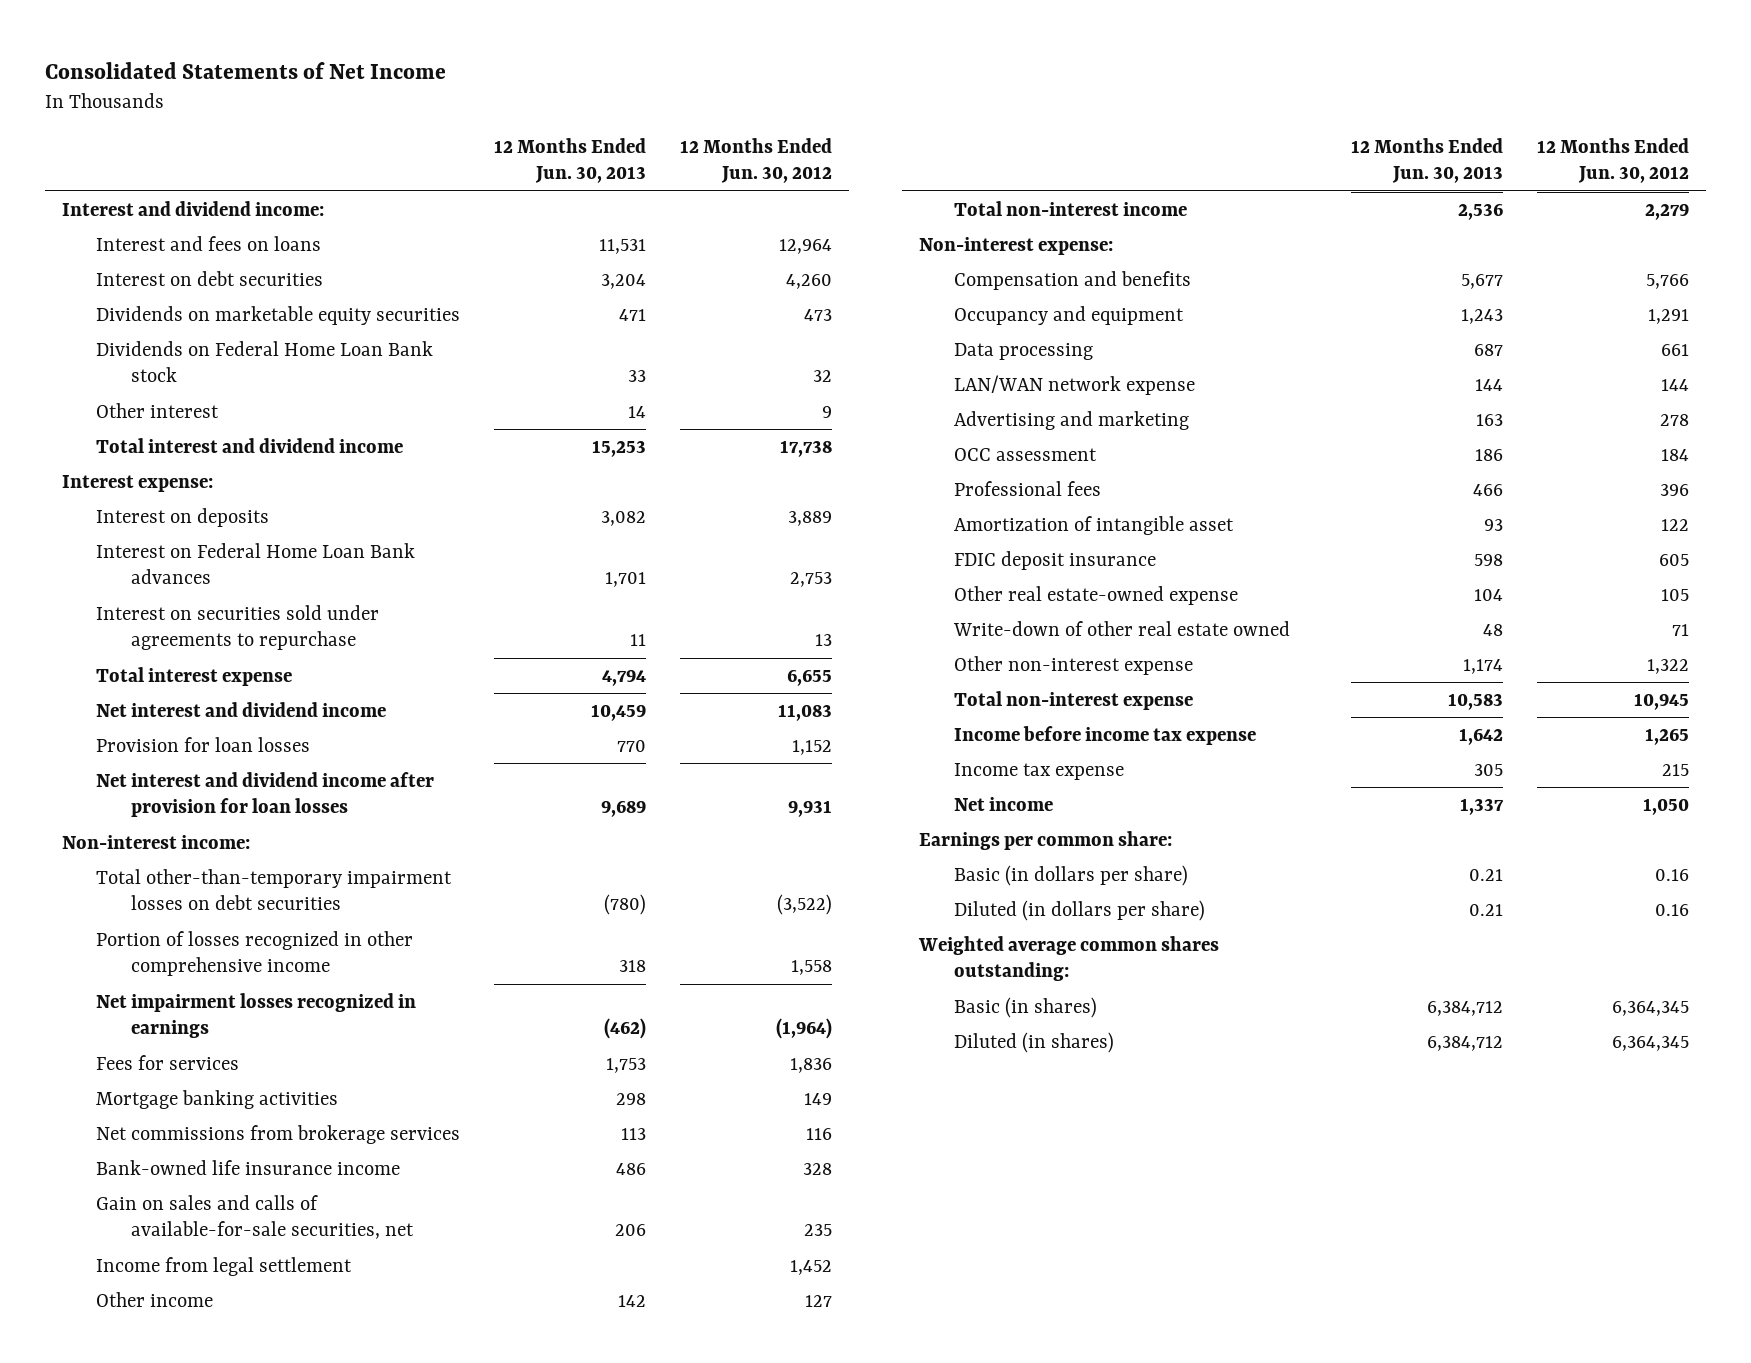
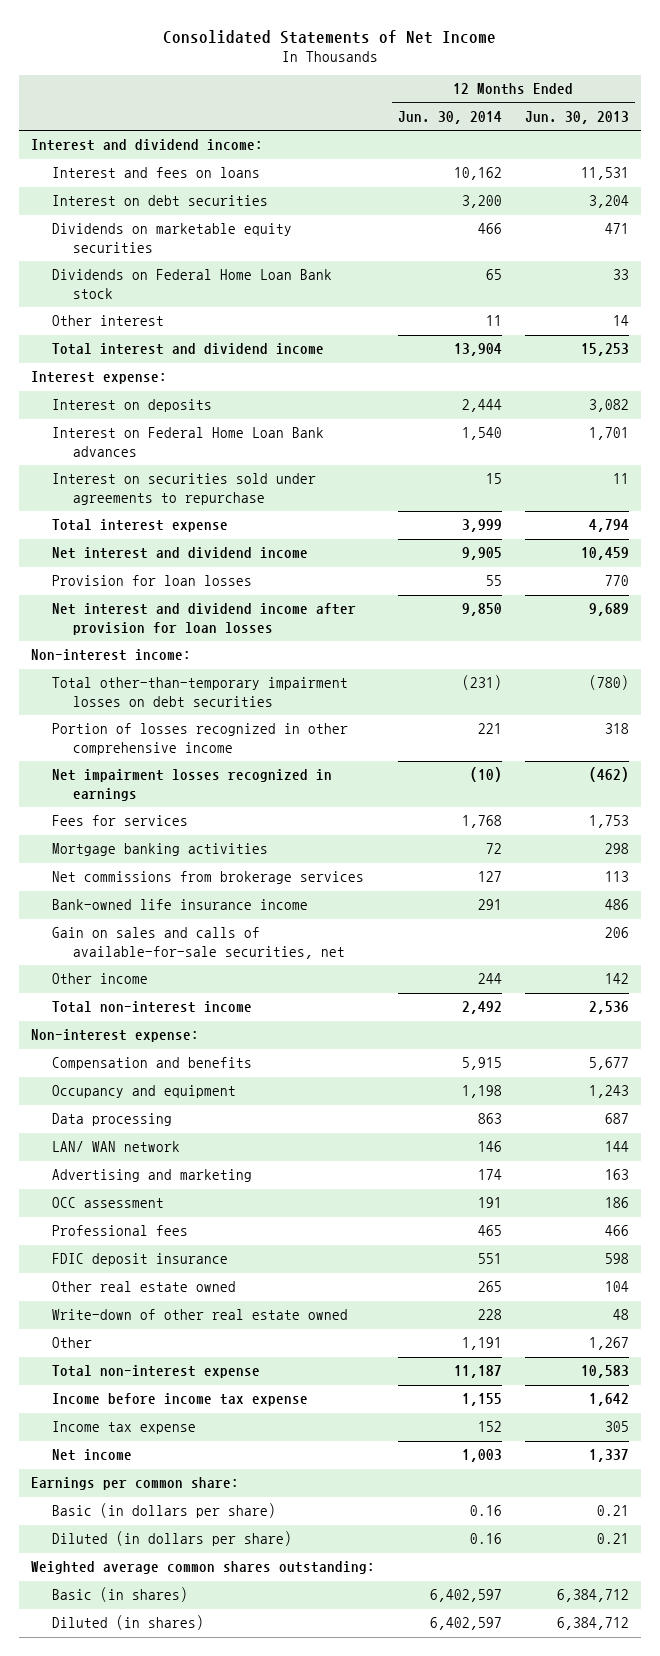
[679,137,832,184] 12 Months Ended Jun. 30, 2012 -> none
none -> [397,111,502,125] Jun. 30, 2014
[96,1256,353,1276] Income from legal settlement -> none
[953,374,1195,395] LAN/WAN network expense -> [52,1141,181,1153] LAN/ WAN network
[953,515,1234,535] Amortization of intangible asset -> none
[953,585,1238,605] Other real estate-owned expense -> [52,1281,237,1293] Other real estate owned
[953,655,1193,675] Other non-interest expense -> [52,1337,93,1349] Other
[1463,658,1504,674] 1,174 -> [588,1337,629,1351] 1,267

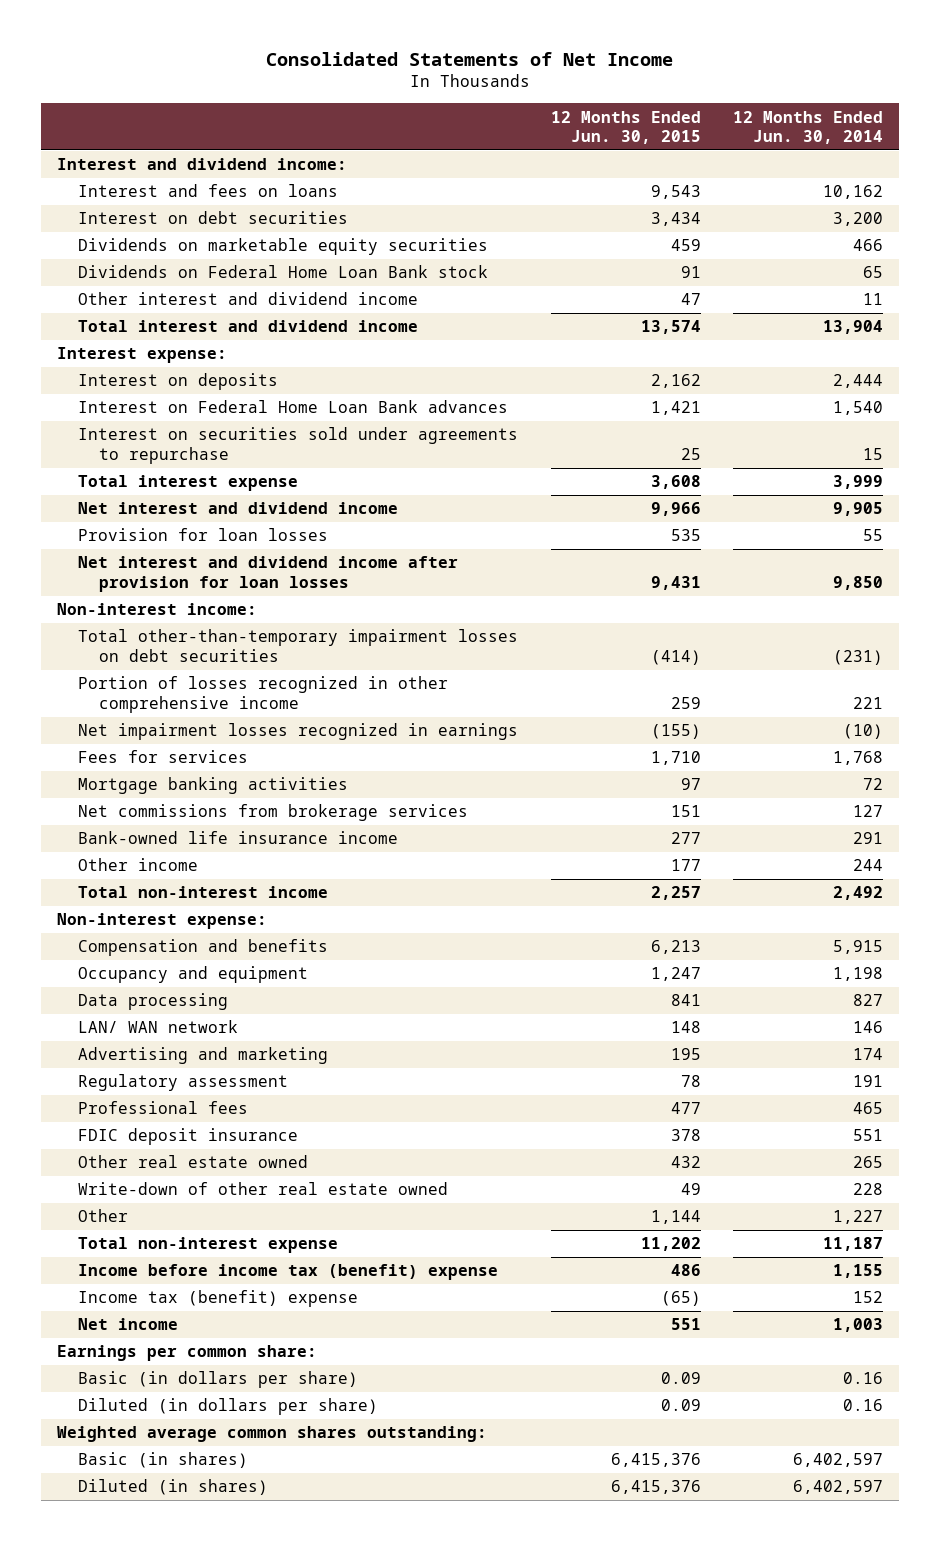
[524,111,629,125] Jun. 30, 2013 -> none
none -> [550,110,701,145] 12 Months Ended Jun. 30, 2015
[52,315,165,327] Other interest -> [77,292,418,306] Other interest and dividend income
[52,927,346,959] Gain on sales and calls of available-for-sale securities, net -> none
[477,1113,502,1125] 863 -> [853,994,884,1007] 827
[52,1197,165,1209] OCC assessment -> [77,1074,288,1092] Regulatory assessment
[461,1337,502,1351] 1,191 -> [833,1210,884,1225] 1,227
[52,1393,309,1407] Income before income tax expense -> [77,1264,498,1281] Income before income tax (benefit) expense
[52,1421,197,1435] Income tax expense -> [77,1290,358,1308] Income tax (benefit) expense

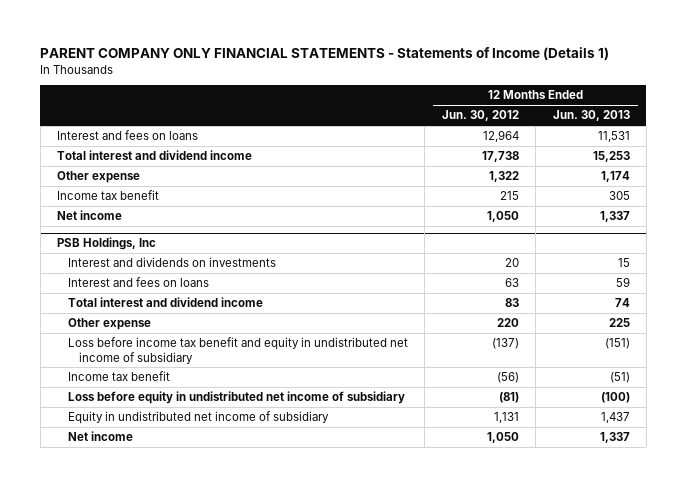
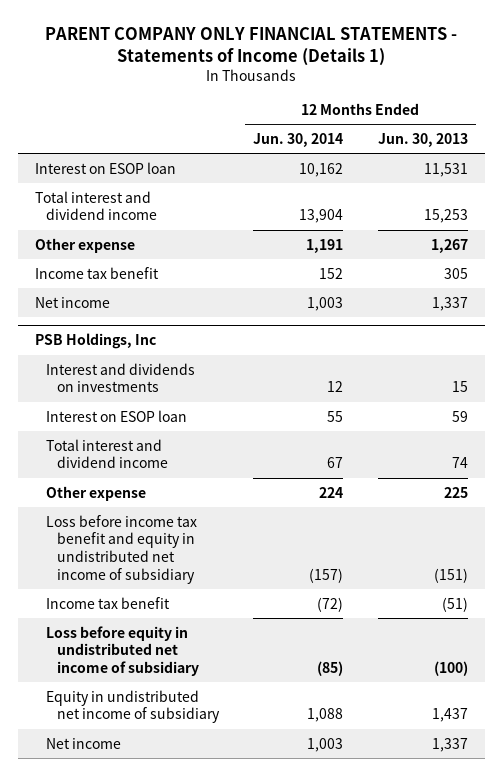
[441,110,519,122] Jun. 30, 2012 -> none
none -> [253,132,344,147] Jun. 30, 2014
[56,130,198,141] Interest and fees on loans -> [35,161,177,174] Interest on ESOP loan
[600,171,630,183] 1,174 -> [430,238,468,253] 1,267
[67,277,209,288] Interest and fees on loans -> [46,409,188,422] Interest on ESOP loan

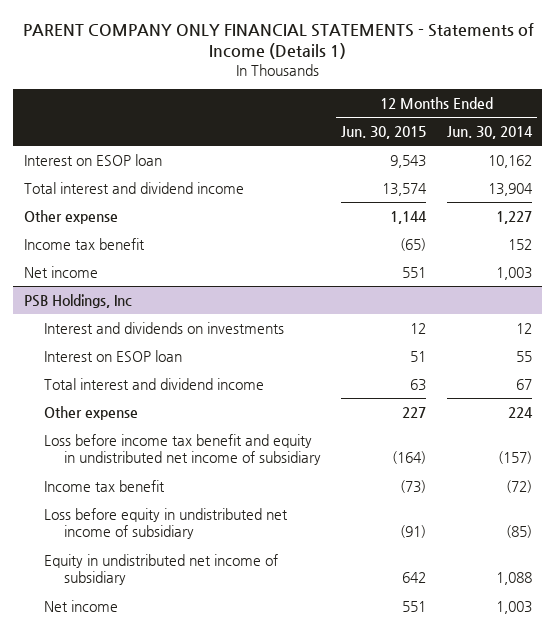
[377,132,468,147] Jun. 30, 2013 -> none
none -> [341,126,427,140] Jun. 30, 2015
[306,238,344,253] 1,191 -> [496,210,533,224] 1,227

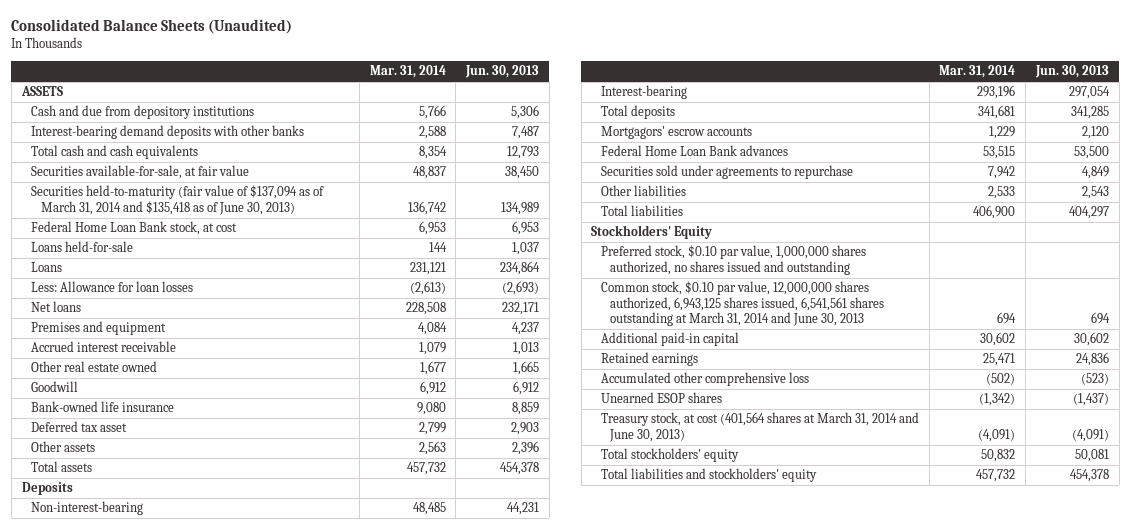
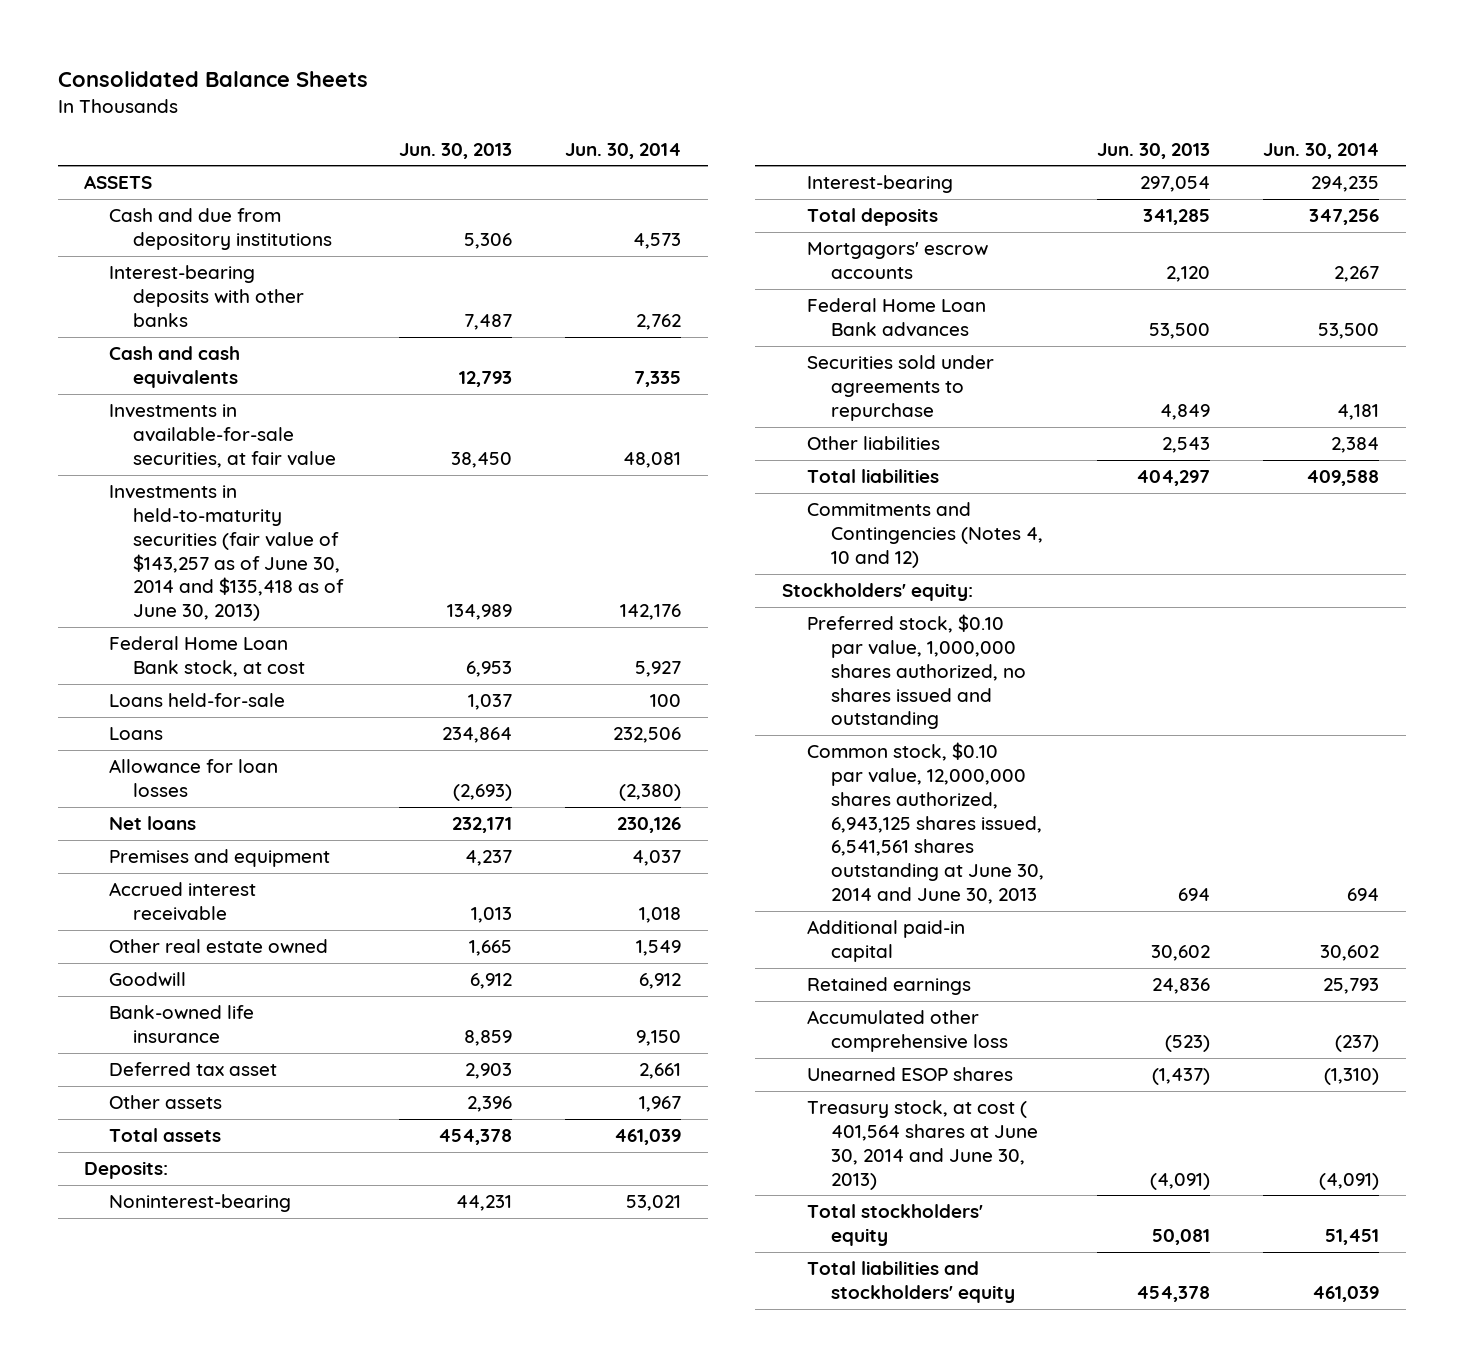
[11,19,293,35] Consolidated Balance Sheets (Unaudited) -> [57,71,368,88] Consolidated Balance Sheets
[369,65,446,79] Mar. 31, 2014 -> none
none -> [565,142,682,159] Jun. 30, 2014
[31,125,305,140] Interest-bearing demand deposits with other banks -> [108,265,305,327] Interest-bearing deposits with other banks
[31,145,199,160] Total cash and cash equivalents -> [108,346,240,389] Cash and cash equivalents
[31,165,250,180] Securities available-for-sale, at fair value -> [108,404,337,468] Investments in available-for-sale securities, at fair value
[31,185,325,215] Securities held-to-maturity (fair value of $137,094 as of March 31, 2014 and $135,418 as of June 30, 2013) -> [108,485,345,622] Investments in held-to-maturity securities (fair value of $143,257 as of June 30, 2014 and $135,418 as of June 30, 2013)
[31,281,194,293] Less: Allowance for loan losses -> [108,759,278,798] Allowance for loan losses
[21,482,73,496] Deposits -> [84,1161,169,1180] Deposits:
[31,501,144,516] Non-interest-bearing -> [108,1194,291,1213] Noninterest-bearing
none -> [806,502,1044,568] Commitments and Contingencies (Notes 4, 10 and 12)
[591,225,713,240] Stockholders' Equity -> [781,583,973,602] Stockholders' equity:
[600,281,885,327] Common stock, $0.10 par value, 12,000,000 shares authorized, 6,943,125 shares issued, 6,541,561 shares outstanding at March 31, 2014 and June 30, 2013 -> [806,742,1045,904] Common stock, $0.10 par value, 12,000,000 shares authorized, 6,943,125 shares issued, 6,541,561 shares outstanding at June 30, 2014 and June 30, 2013
[600,412,919,442] Treasury stock, at cost (401,564 shares at March 31, 2014 and June 30, 2013) -> [806,1100,1039,1190] Treasury stock, at cost ( 401,564 shares at June 30, 2014 and June 30, 2013)

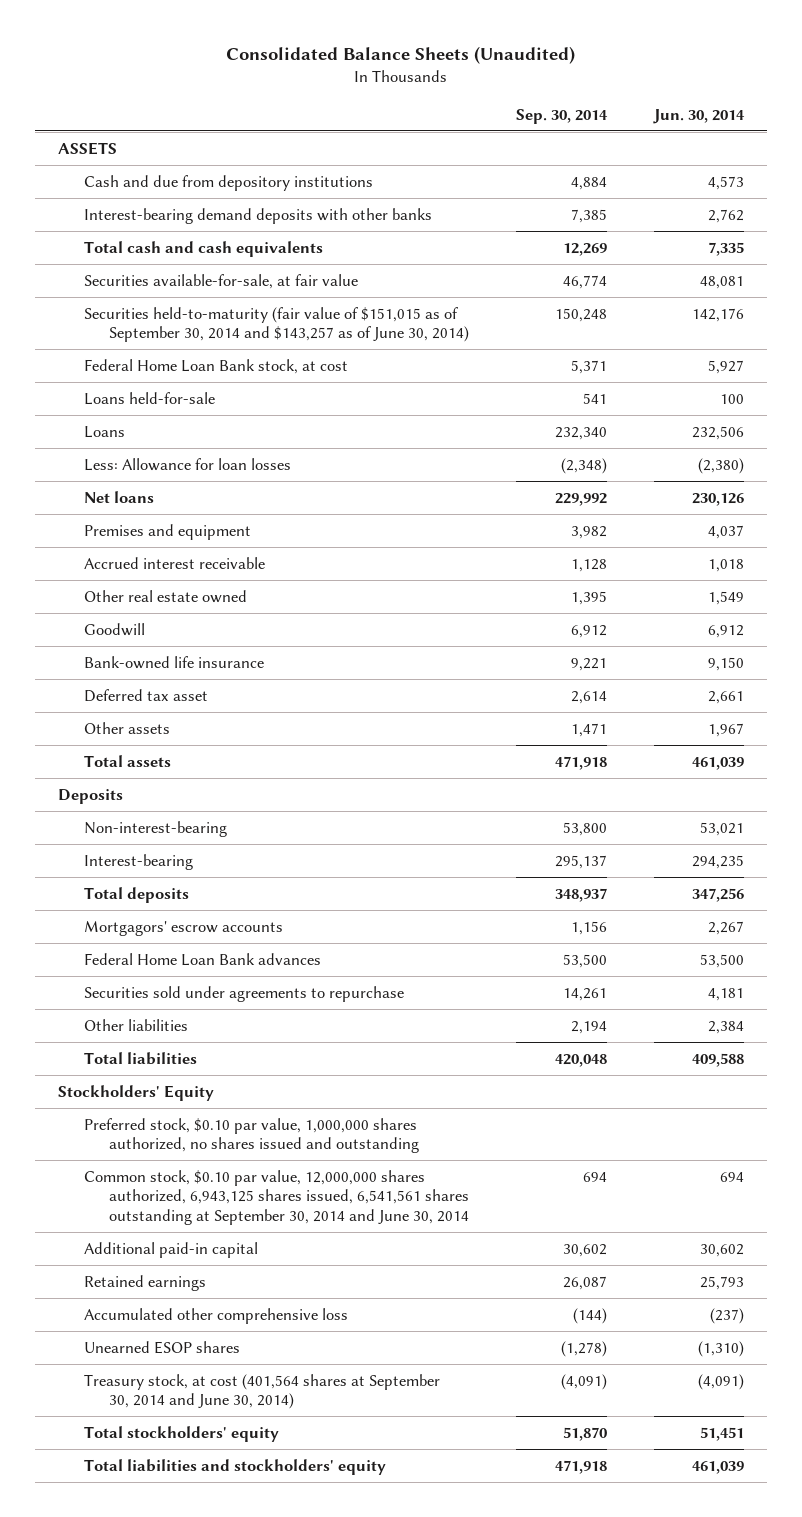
[57,71,368,88] Consolidated Balance Sheets -> [226,46,576,65] Consolidated Balance Sheets (Unaudited)
[399,142,513,159] Jun. 30, 2013 -> none
none -> [515,108,608,124] Sep. 30, 2014
[108,265,305,327] Interest-bearing deposits with other banks -> [83,207,432,224] Interest-bearing demand deposits with other banks
[108,346,240,389] Cash and cash equivalents -> [83,240,323,257] Total cash and cash equivalents
[108,404,337,468] Investments in available-for-sale securities, at fair value -> [83,273,358,289] Securities available-for-sale, at fair value
[108,485,345,622] Investments in held-to-maturity securities (fair value of $143,257 as of June 30, 2014 and $135,418 as of June 30, 2013) -> [83,306,470,343] Securities held-to-maturity (fair value of $151,015 as of September 30, 2014 and $143,257 as of June 30, 2014)
[108,759,278,798] Allowance for loan losses -> [83,457,291,471] Less: Allowance for loan losses
[84,1161,169,1180] Deposits: -> [58,788,124,804] Deposits
[108,1194,291,1213] Noninterest-bearing -> [83,820,227,837] Non-interest-bearing
[806,502,1044,568] Commitments and Contingencies (Notes 4, 10 and 12) -> none
[781,583,973,602] Stockholders' equity: -> [58,1084,215,1101] Stockholders' Equity
[806,742,1045,904] Common stock, $0.10 par value, 12,000,000 shares authorized, 6,943,125 shares issued, 6,541,561 shares outstanding at June 30, 2014 and June 30, 2013 -> [83,1169,470,1226] Common stock, $0.10 par value, 12,000,000 shares authorized, 6,943,125 shares issued, 6,541,561 shares outstanding at September 30, 2014 and June 30, 2014
[806,1100,1039,1190] Treasury stock, at cost ( 401,564 shares at June 30, 2014 and June 30, 2013) -> [83,1373,440,1410] Treasury stock, at cost (401,564 shares at September 30, 2014 and June 30, 2014)

